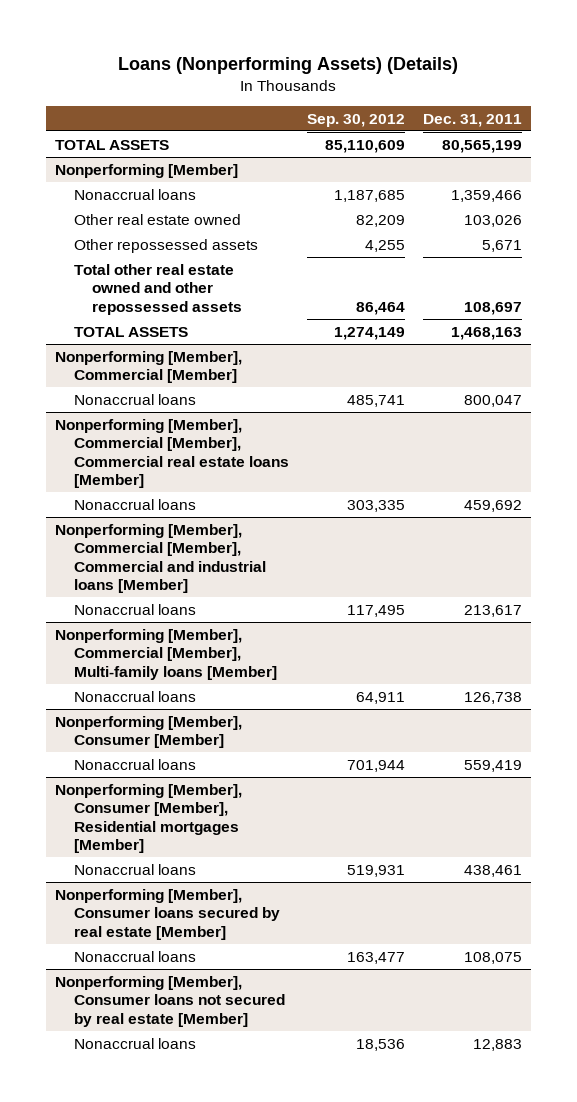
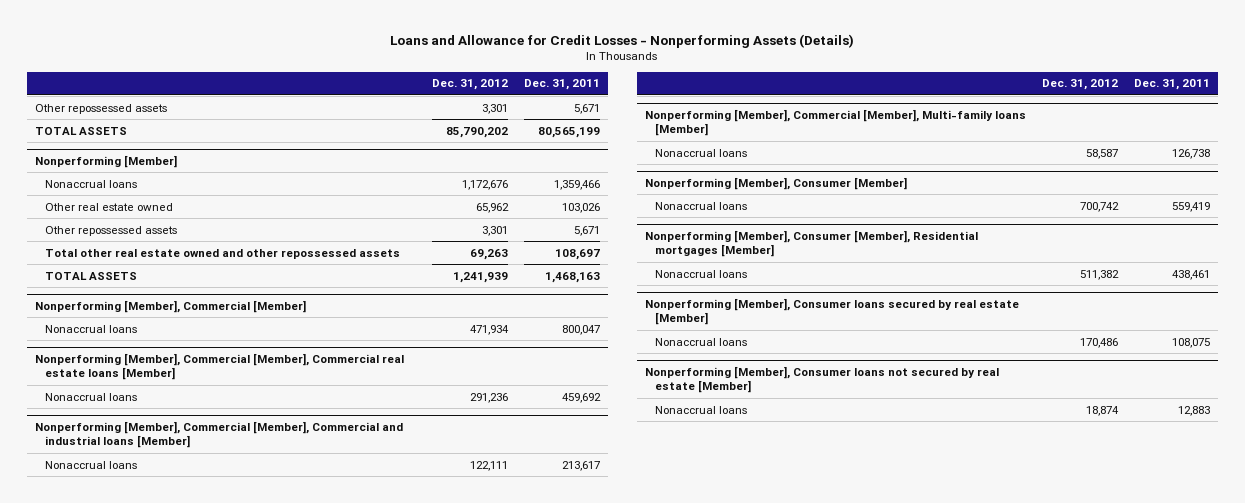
[118,56,459,74] Loans (Nonperforming Assets) (Details) -> [390,33,855,48] Loans and Allowance for Credit Losses - Nonperforming Assets (Details)
[306,113,405,127] Sep. 30, 2012 -> none
none -> [431,79,508,91] Dec. 31, 2012
none -> [34,103,167,114] Other repossessed assets

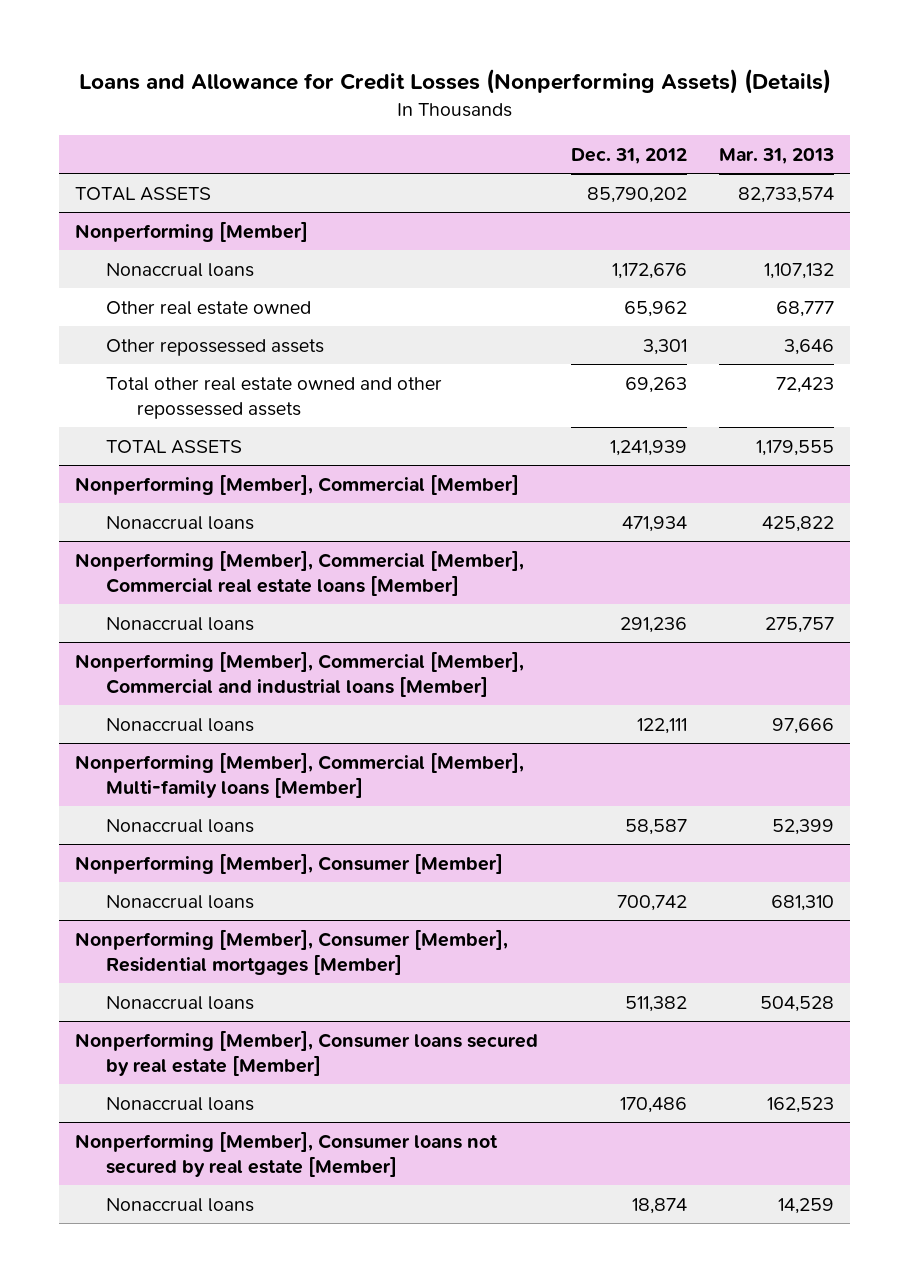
[390,33,855,48] Loans and Allowance for Credit Losses - Nonperforming Assets (Details) -> [78,69,831,95] Loans and Allowance for Credit Losses (Nonperforming Assets) (Details)
[523,79,600,91] Dec. 31, 2011 -> none
none -> [719,148,835,165] Mar. 31, 2013
[34,103,167,114] Other repossessed assets -> none

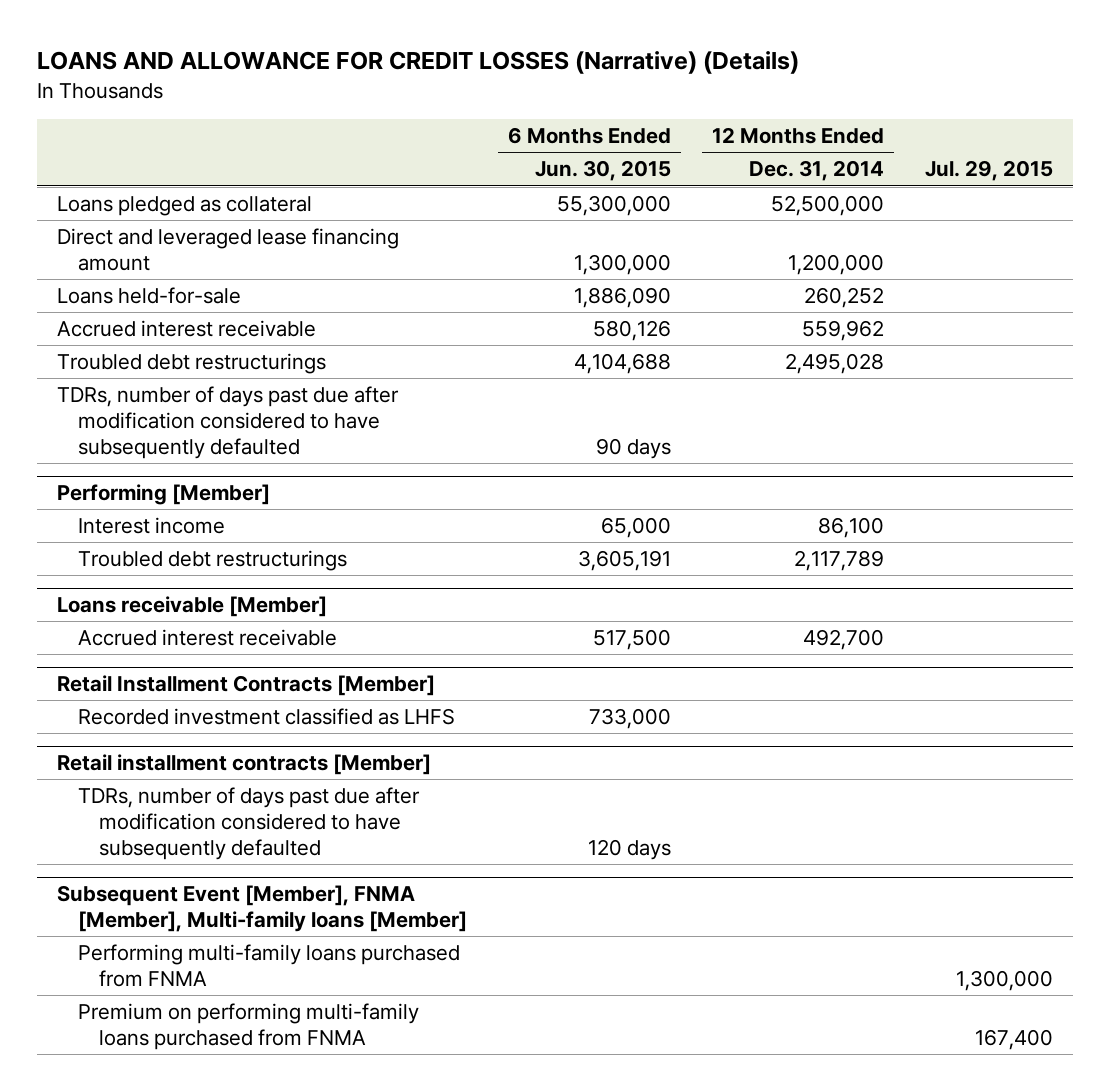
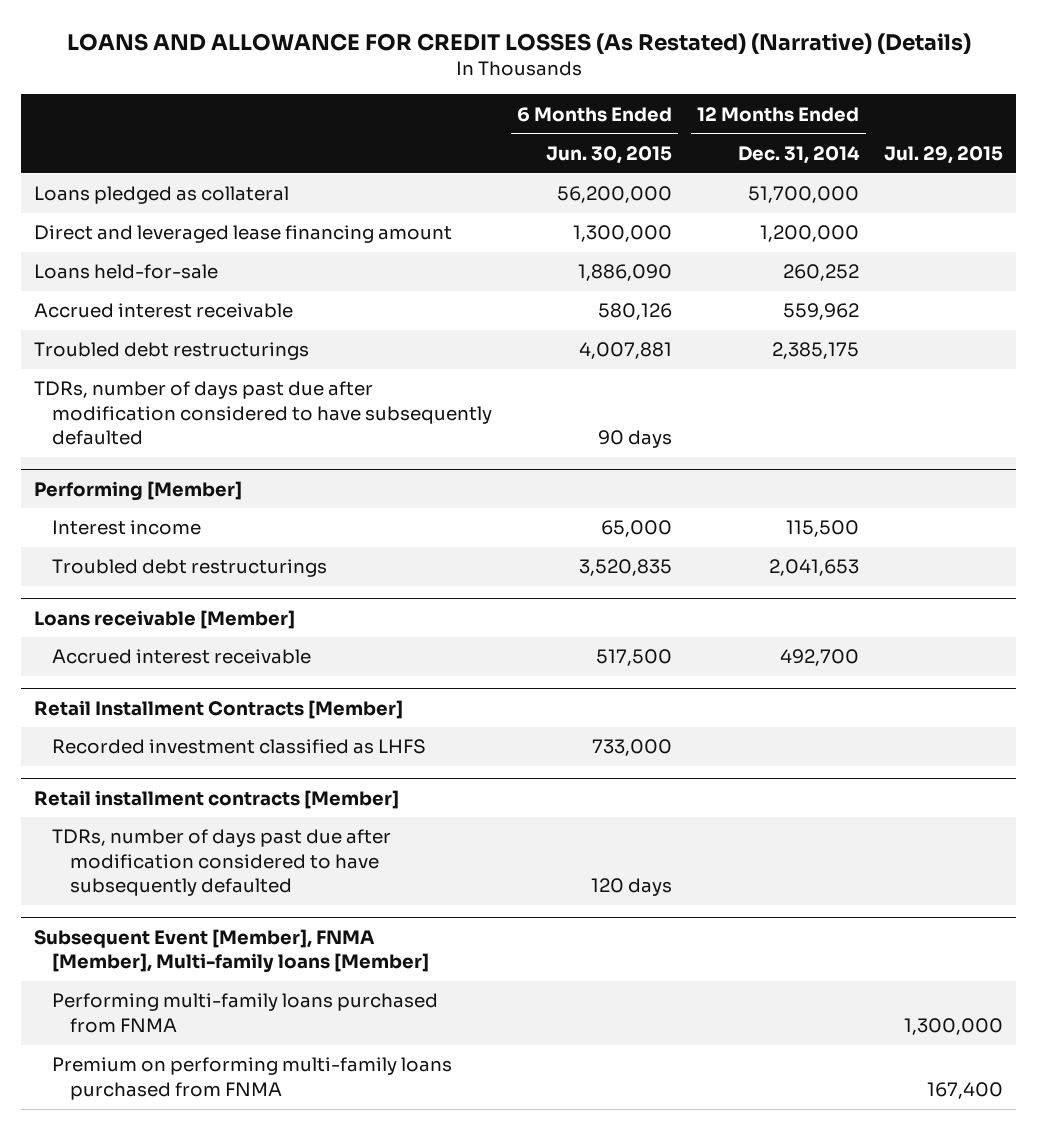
[36,51,799,75] LOANS AND ALLOWANCE FOR CREDIT LOSSES (Narrative) (Details) -> [66,33,971,55] LOANS AND ALLOWANCE FOR CREDIT LOSSES (As Restated) (Narrative) (Details)
[557,195,672,217] 55,300,000 -> [557,186,673,204] 56,200,000
[771,195,885,217] 52,500,000 -> [748,186,860,204] 51,700,000
[574,353,672,375] 4,104,688 -> [579,342,673,360] 4,007,881
[785,353,885,375] 2,495,028 -> [772,342,860,360] 2,385,175
[818,517,885,539] 86,100 -> [786,520,860,538] 115,500
[578,550,672,572] 3,605,191 -> [579,559,673,577] 3,520,835
[794,550,885,572] 2,117,789 -> [769,559,860,577] 2,041,653

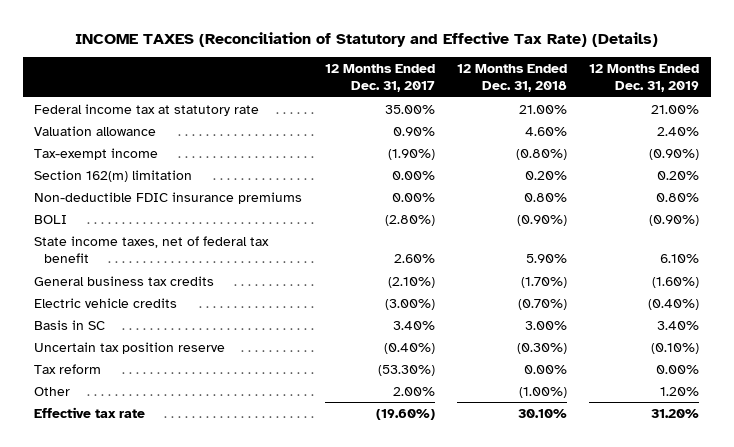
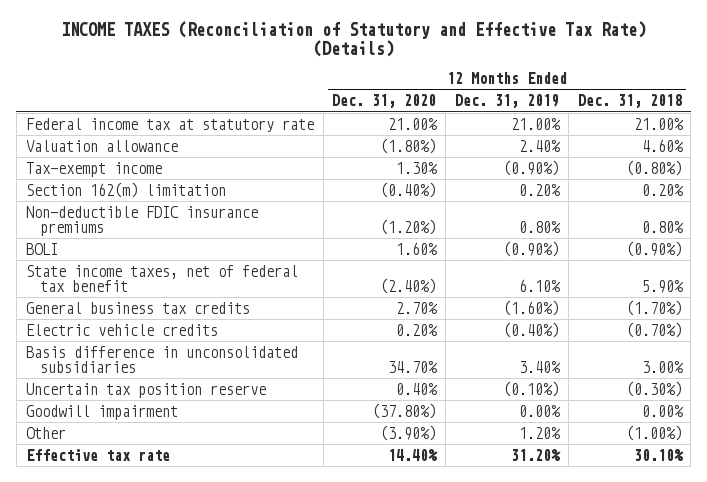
[324,64,435,93] 12 Months Ended Dec. 31, 2017 -> none
none -> [332,94,437,109] Dec. 31, 2020
[34,319,106,330] Basis in SC -> [25,345,298,373] Basis difference in unconsolidated subsidiaries
[34,363,102,374] Tax reform -> none
none -> [25,404,178,420] Goodwill impairment

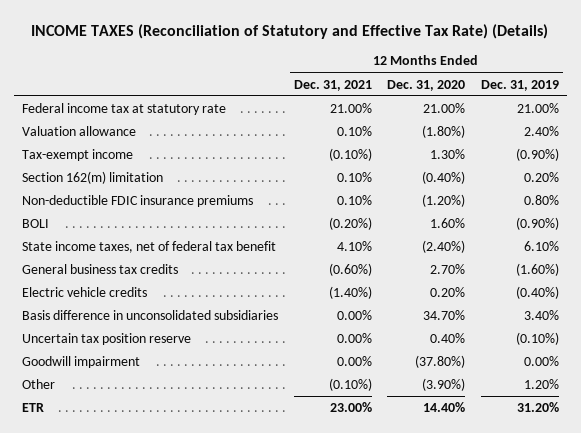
[577,94,682,109] Dec. 31, 2018 -> none
none -> [293,79,372,91] Dec. 31, 2021
[25,448,170,461] Effective tax rate -> [22,403,45,413] ETR

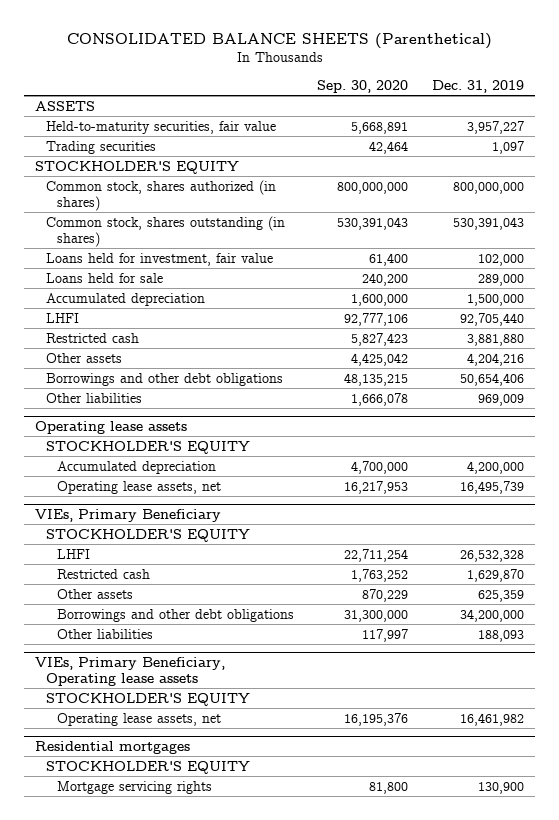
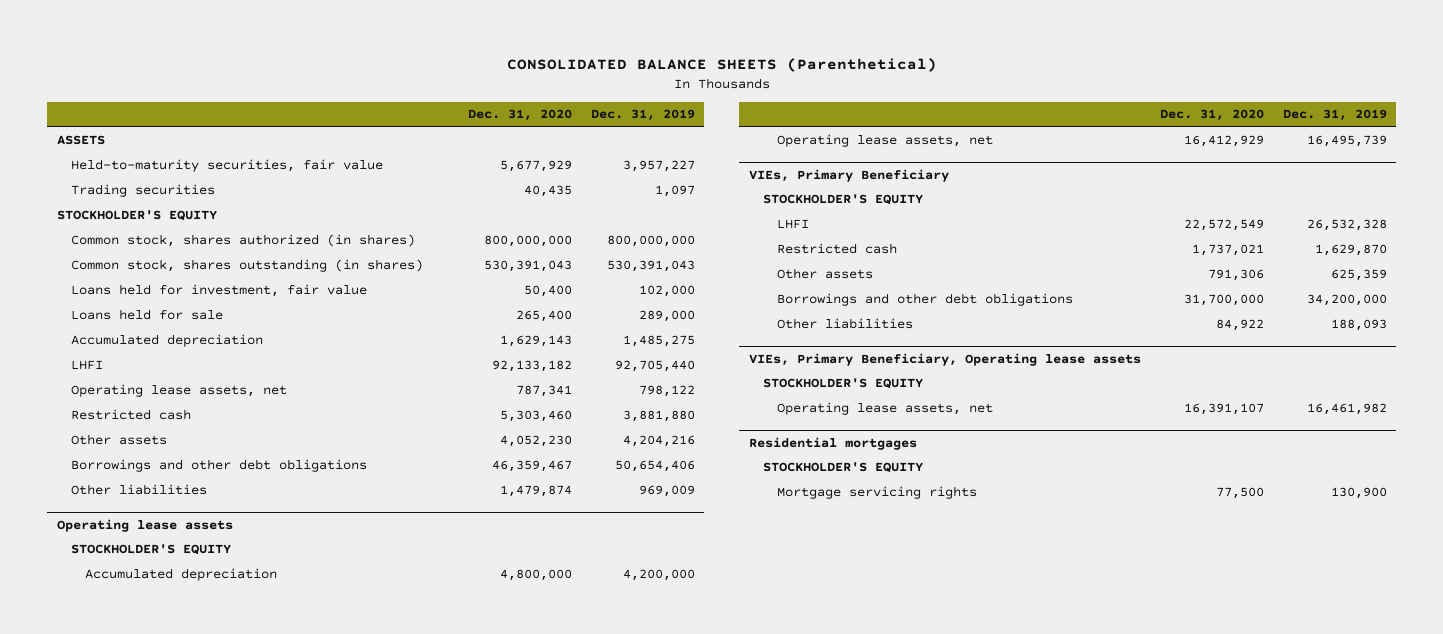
[317,79,409,93] Sep. 30, 2020 -> none
none -> [467,109,572,122] Dec. 31, 2020
[466,293,524,306] 1,500,000 -> [622,335,695,348] 1,485,275
none -> [70,384,287,398] Operating lease assets, net

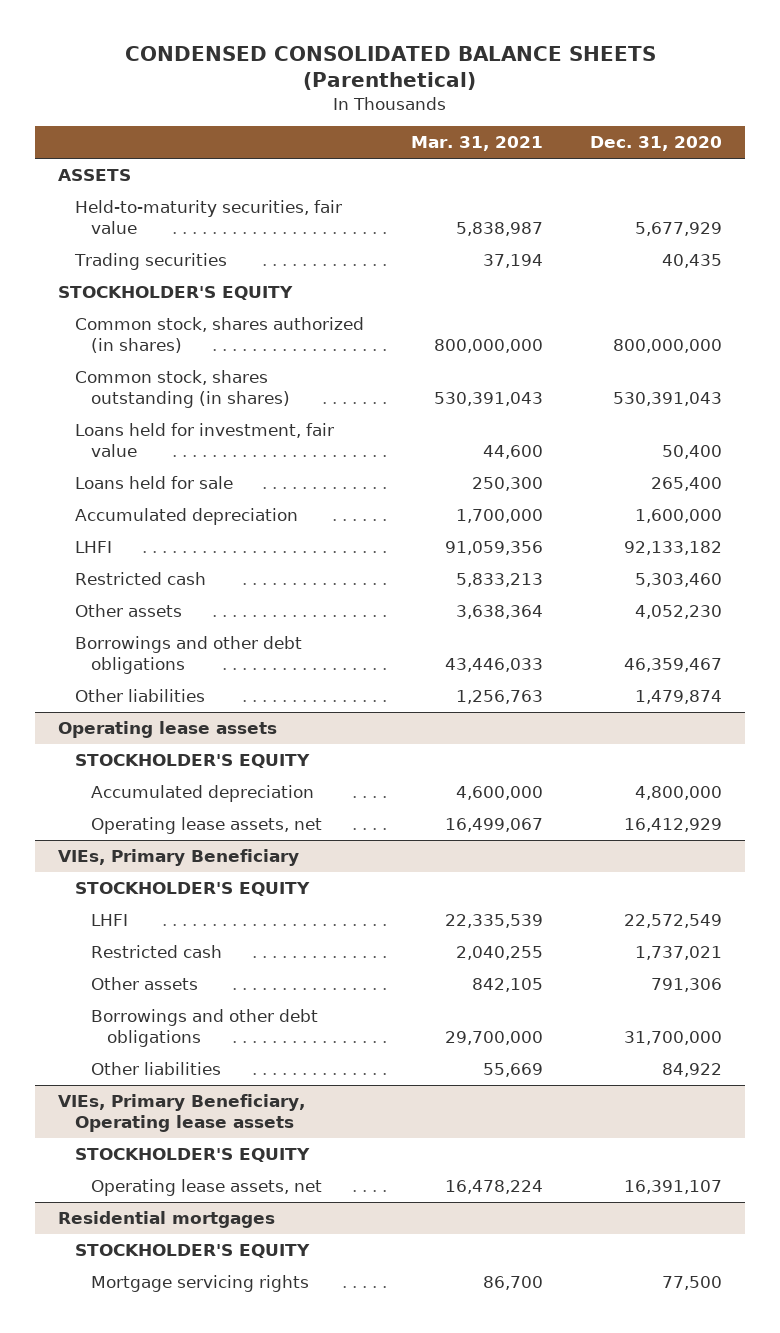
[506,58,937,73] CONSOLIDATED BALANCE SHEETS (Parenthetical) -> [125,45,657,90] CONDENSED CONSOLIDATED BALANCE SHEETS (Parenthetical)
[590,109,695,122] Dec. 31, 2019 -> none
none -> [410,136,543,152] Mar. 31, 2021
[499,335,572,348] 1,629,143 -> [634,509,722,524] 1,600,000
[70,384,287,398] Operating lease assets, net -> none

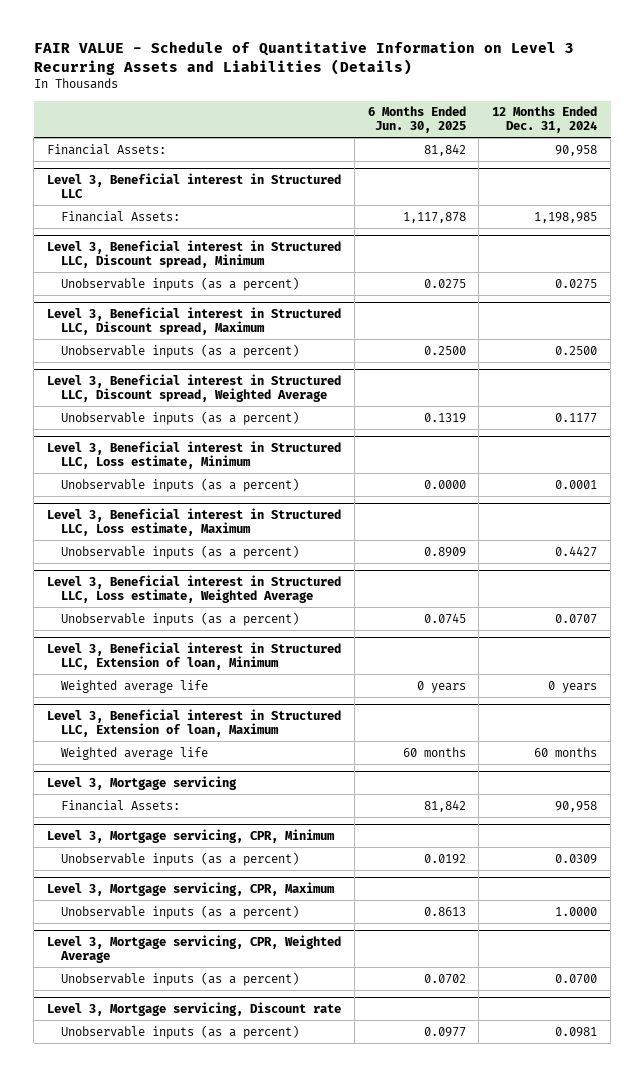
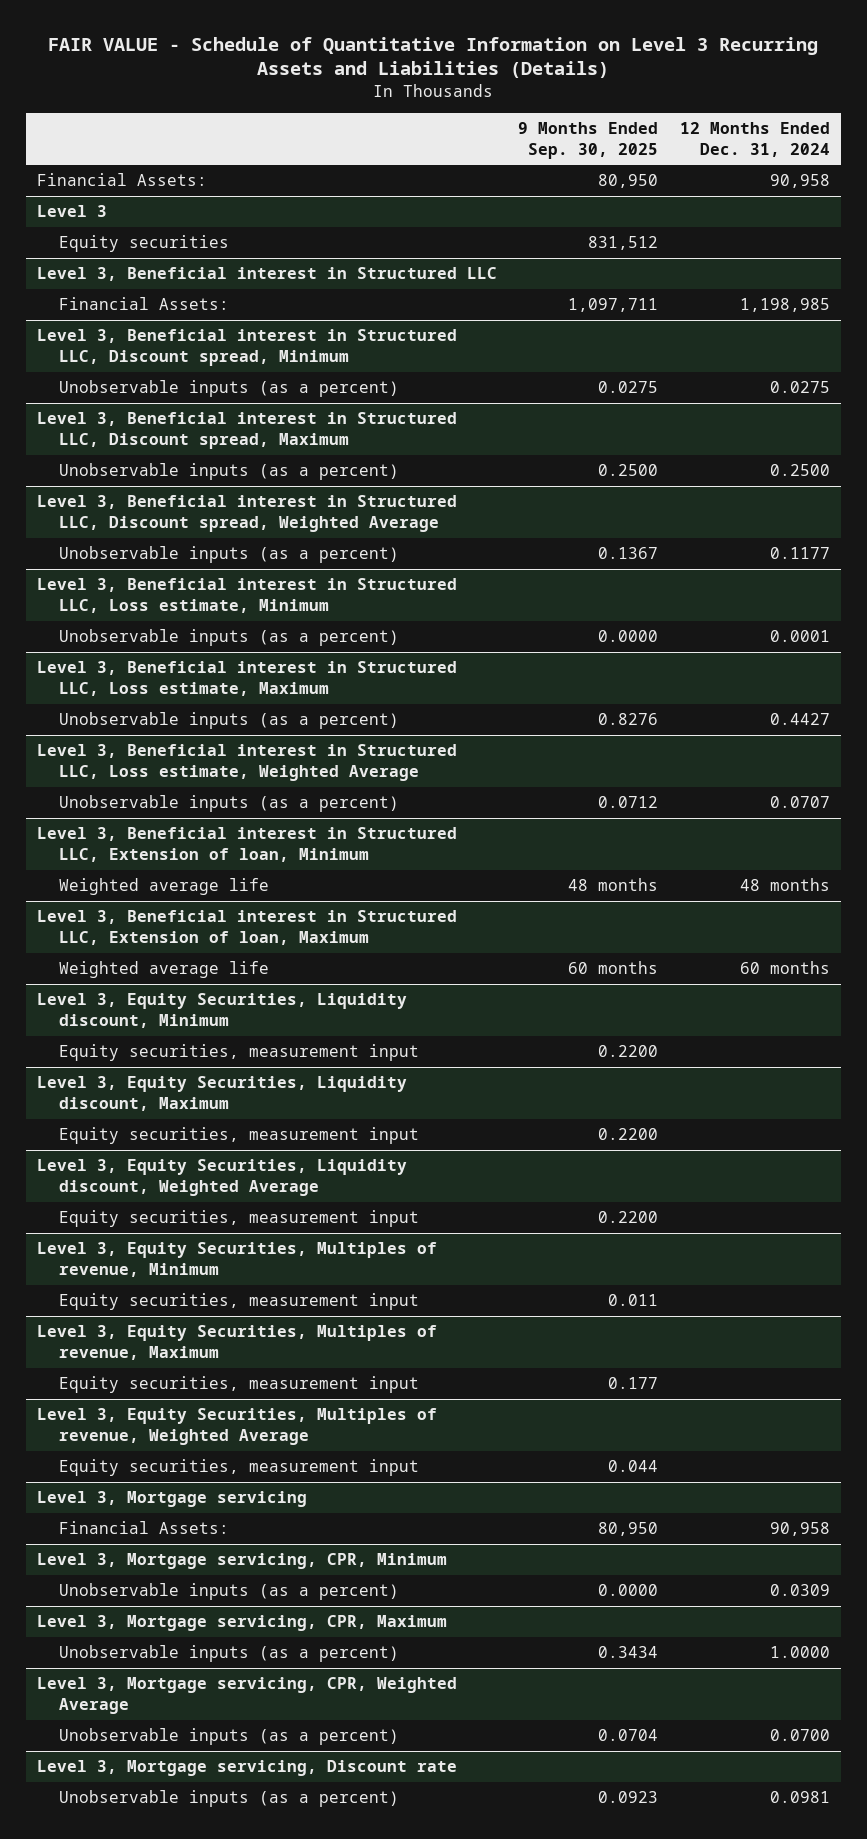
[367,106,466,134] 6 Months Ended Jun. 30, 2025 -> none
none -> [518,122,659,159] 9 Months Ended Sep. 30, 2025
none -> [36,205,107,218] Level 3
none -> [59,235,230,253] Equity securities
[548,680,598,693] 0 years -> [740,878,831,892] 48 months
none -> [36,993,407,1028] Level 3, Equity Securities, Liquidity discount, Minimum
none -> [59,1044,420,1062] Equity securities, measurement input
none -> [36,1076,407,1111] Level 3, Equity Securities, Liquidity discount, Maximum
none -> [59,1127,420,1145] Equity securities, measurement input
none -> [36,1159,407,1196] Level 3, Equity Securities, Liquidity discount, Weighted Average
none -> [59,1210,420,1228] Equity securities, measurement input
none -> [36,1242,437,1277] Level 3, Equity Securities, Multiples of revenue, Minimum
none -> [59,1293,420,1311] Equity securities, measurement input
none -> [36,1325,437,1360] Level 3, Equity Securities, Multiples of revenue, Maximum
none -> [59,1376,420,1394] Equity securities, measurement input
none -> [36,1408,437,1445] Level 3, Equity Securities, Multiples of revenue, Weighted Average
none -> [59,1459,420,1477] Equity securities, measurement input

